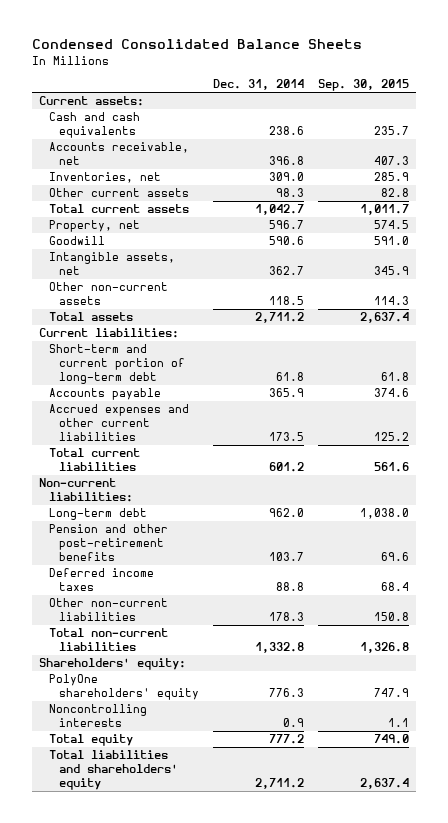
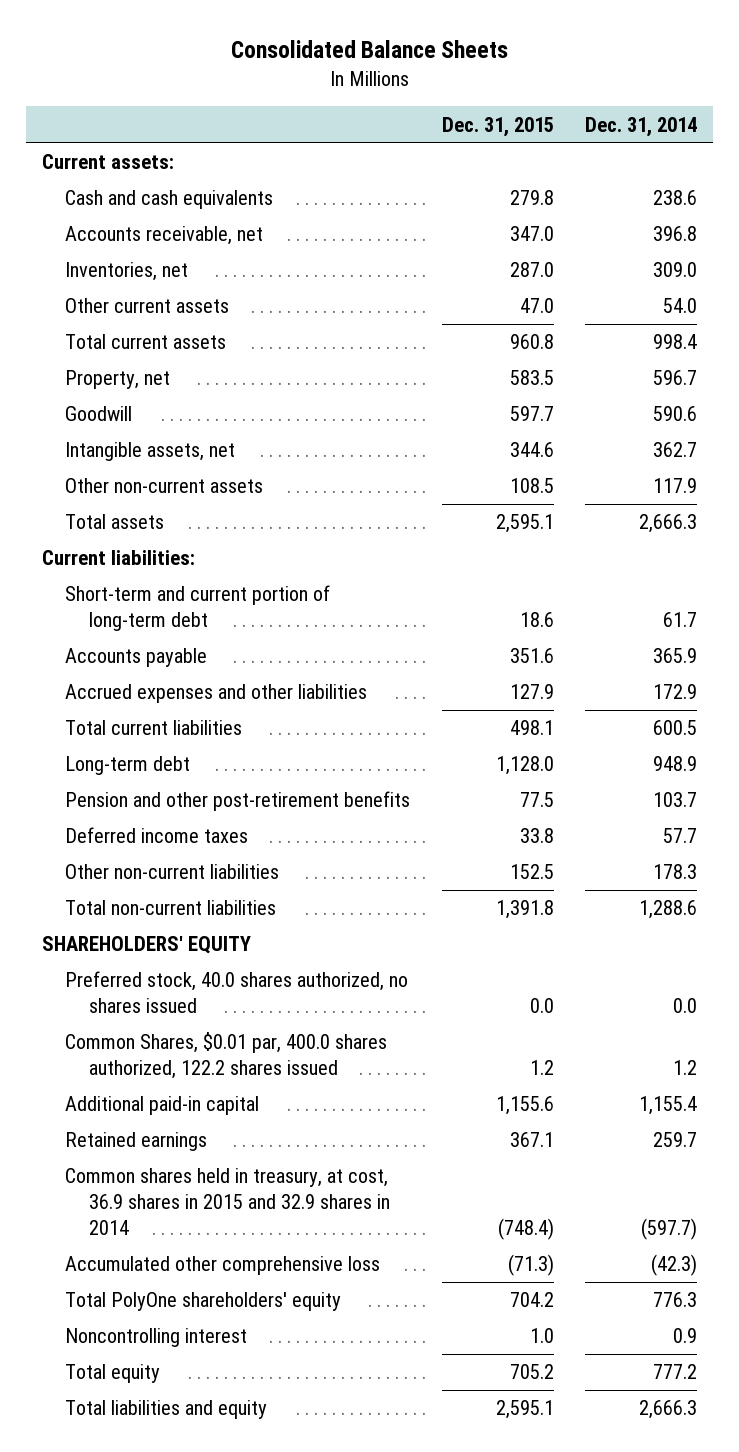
[32,39,363,50] Condensed Consolidated Balance Sheets -> [230,39,508,58] Consolidated Balance Sheets
[317,79,409,92] Sep. 30, 2015 -> none
none -> [441,116,554,137] Dec. 31, 2015
[275,188,304,198] 98.3 -> [663,298,698,314] 54.0
[254,204,304,216] 1,042.7 -> [653,334,698,350] 998.4
[268,296,304,306] 118.5 -> [653,478,698,494] 117.9
[254,312,304,324] 2,711.2 -> [639,514,698,534] 2,666.3
[275,371,304,381] 61.8 -> [663,612,698,628] 61.7
[39,478,133,503] Non-current liabilities: -> none
[48,404,189,441] Accrued expenses and other current liabilities -> [65,684,368,704] Accrued expenses and other liabilities
[268,431,304,441] 173.5 -> [653,684,698,700] 172.9
[268,462,304,473] 601.2 -> [653,720,698,736] 600.5
[268,508,304,518] 962.0 -> [653,756,698,772] 948.9
[275,582,304,592] 88.8 -> [663,828,698,844] 57.7
[254,642,304,654] 1,332.8 -> [639,900,698,920] 1,288.6
[39,658,187,671] Shareholders' equity: -> [41,936,251,955] SHAREHOLDERS' EQUITY
none -> [65,971,409,1014] Preferred stock, 40.0 shares authorized, no shares issued
none -> [65,1032,388,1080] Common Shares, $0.01 par, 400.0 shares authorized, 122.2 shares issued
none -> [65,1096,260,1116] Additional paid-in capital
none -> [65,1132,208,1152] Retained earnings
none -> [65,1168,391,1236] Common shares held in treasury, at cost, 36.9 shares in 2015 and 32.9 shares in 2014
none -> [65,1256,381,1276] Accumulated other comprehensive loss
[48,674,199,701] PolyOne shareholders' equity -> [65,1292,342,1312] Total PolyOne shareholders' equity
[48,704,147,728] Noncontrolling interests -> [65,1328,248,1348] Noncontrolling interest
[48,750,178,790] Total liabilities and shareholders' equity -> [65,1400,268,1420] Total liabilities and equity
[254,777,304,789] 2,711.2 -> [639,1400,698,1420] 2,666.3

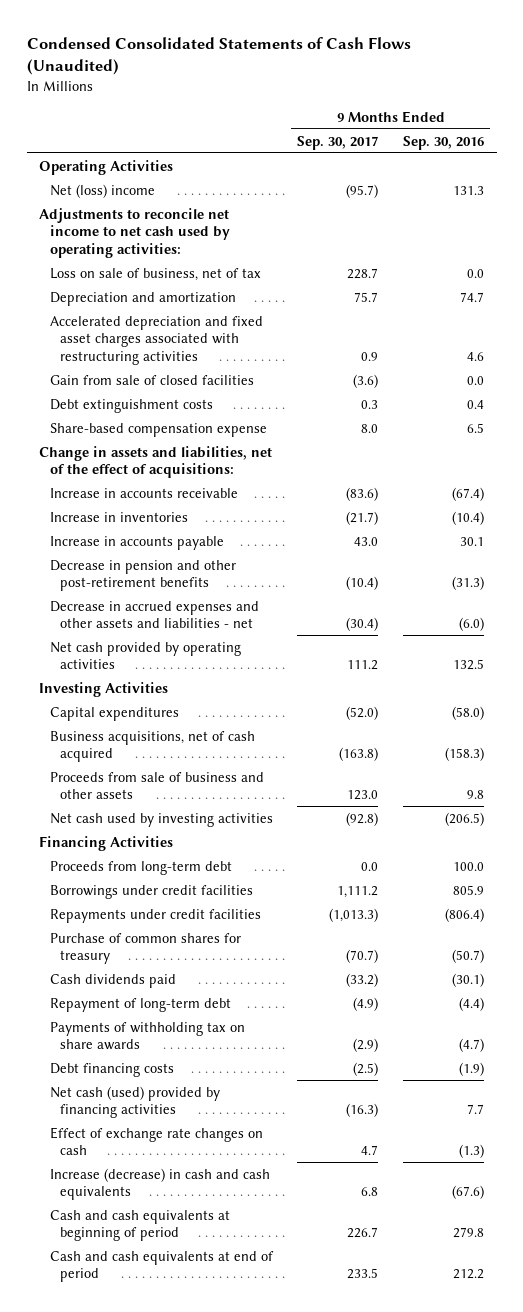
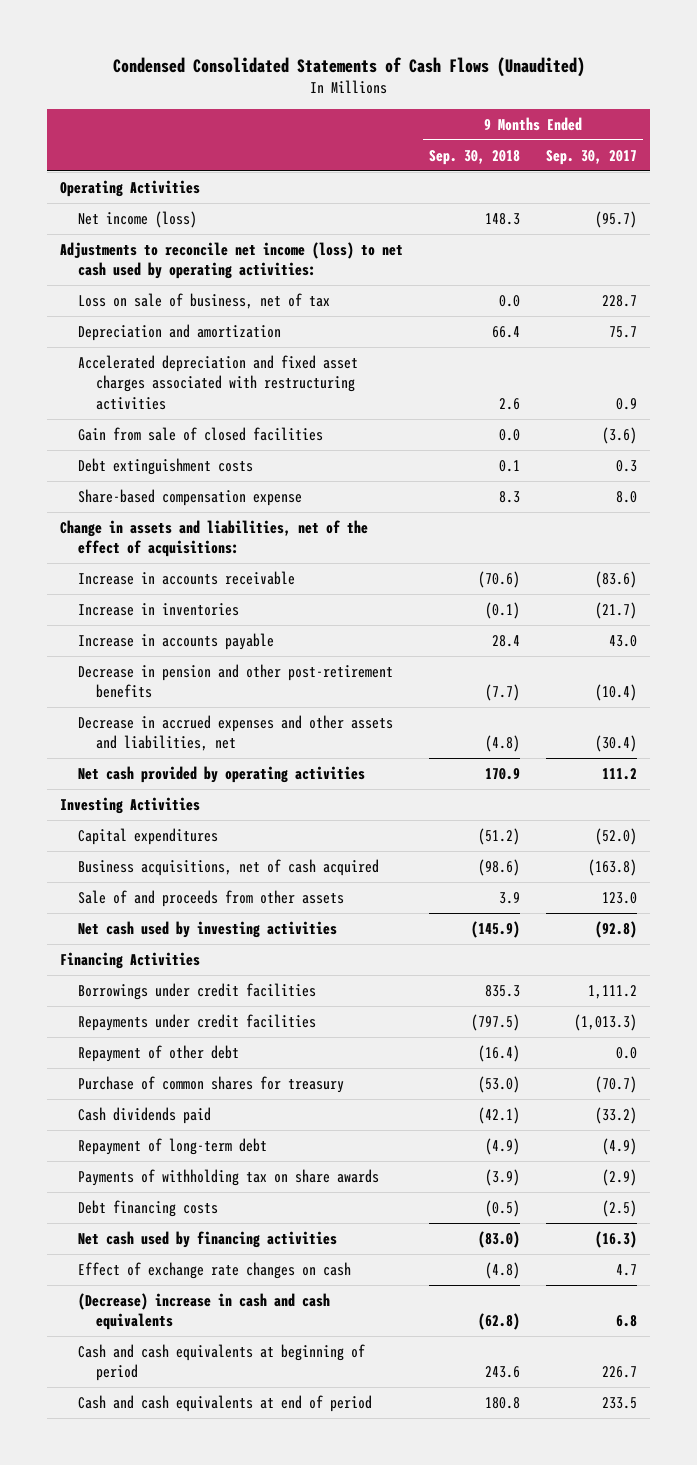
[403,135,485,150] Sep. 30, 2016 -> none
none -> [429,149,521,165] Sep. 30, 2018
[49,183,155,198] Net (loss) income -> [78,210,198,228] Net income (loss)
[39,207,230,258] Adjustments to reconcile net income to net cash used by operating activities: -> [60,241,404,280] Adjustments to reconcile net income (loss) to net cash used by operating activities:
[49,600,259,629] Decrease in accrued expenses and other assets and liabilities - net -> [78,714,394,752] Decrease in accrued expenses and other assets and liabilities, net
[49,771,264,800] Proceeds from sale of business and other assets -> [78,889,345,907] Sale of and proceeds from other assets
[49,860,232,875] Proceeds from long-term debt -> none
none -> [78,1044,240,1062] Repayment of other debt
[49,1085,220,1119] Net cash (used) provided by financing activities -> [78,1230,338,1248] Net cash used by financing activities
[49,1167,270,1201] Increase (decrease) in cash and cash equivalents -> [78,1292,331,1331] (Decrease) increase in cash and cash equivalents

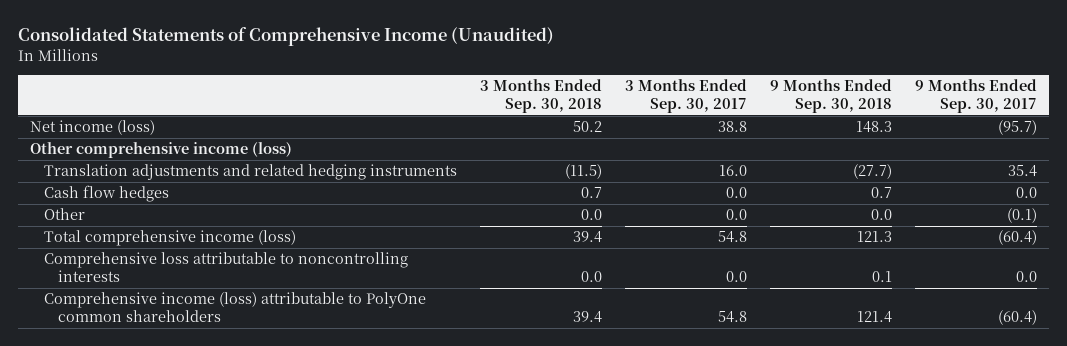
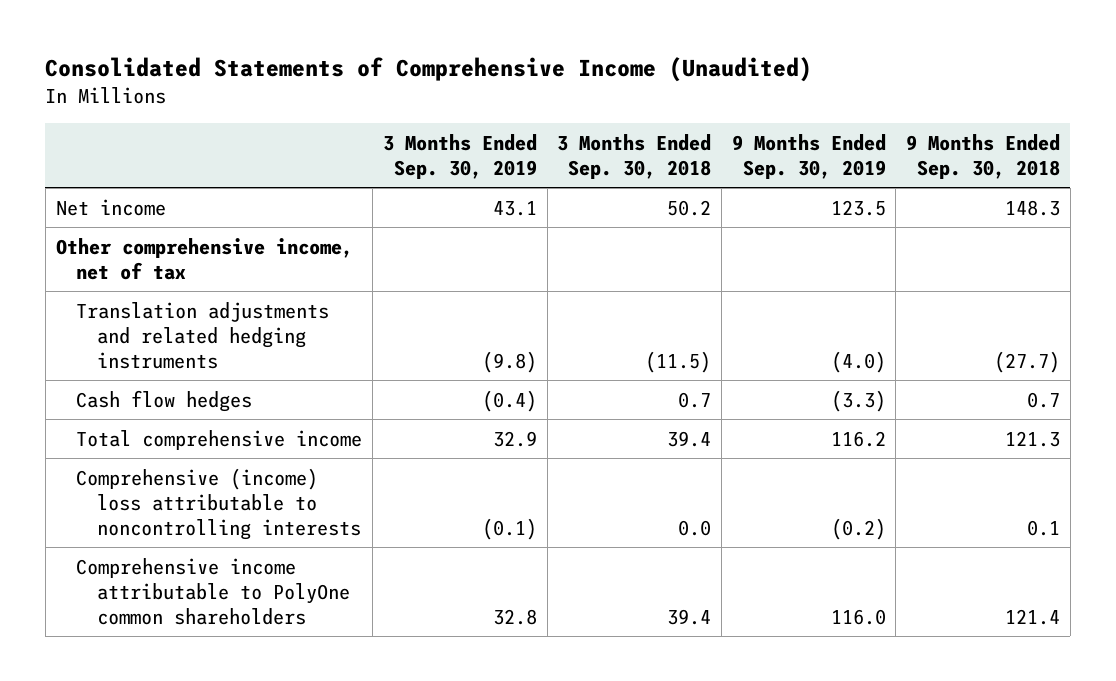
[624,79,747,114] 3 Months Ended Sep. 30, 2017 -> none
[915,79,1038,114] 9 Months Ended Sep. 30, 2017 -> none
none -> [382,133,537,179] 3 Months Ended Sep. 30, 2019
none -> [731,133,886,179] 9 Months Ended Sep. 30, 2019
[29,120,155,136] Net income (loss) -> [55,198,166,216] Net income
[29,142,292,159] Other comprehensive income (loss) -> [55,237,353,280] Other comprehensive income, net of tax
[43,208,85,221] Other -> none
[43,230,296,247] Total comprehensive income (loss) -> [76,429,363,450] Total comprehensive income
[43,252,408,283] Comprehensive loss attributable to noncontrolling interests -> [76,467,362,540] Comprehensive (income) loss attributable to noncontrolling interests
[43,292,426,323] Comprehensive income (loss) attributable to PolyOne common shareholders -> [76,557,351,625] Comprehensive income attributable to PolyOne common shareholders

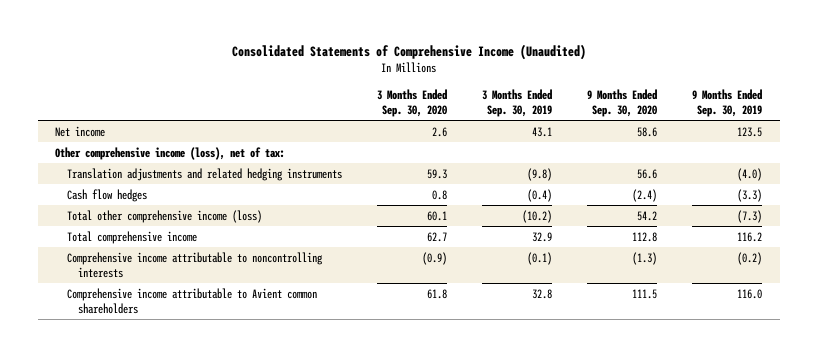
[557,133,712,179] 3 Months Ended Sep. 30, 2018 -> none
[906,133,1061,179] 9 Months Ended Sep. 30, 2018 -> none
none -> [376,88,447,117] 3 Months Ended Sep. 30, 2020
none -> [587,88,658,117] 9 Months Ended Sep. 30, 2020
[55,237,353,280] Other comprehensive income, net of tax -> [55,146,286,160] Other comprehensive income (loss), net of tax:
none -> [66,209,262,223] Total other comprehensive income (loss)
[76,467,362,540] Comprehensive (income) loss attributable to noncontrolling interests -> [66,251,323,278] Comprehensive income attributable to noncontrolling interests
[76,557,351,625] Comprehensive income attributable to PolyOne common shareholders -> [66,287,317,314] Comprehensive income attributable to Avient common shareholders

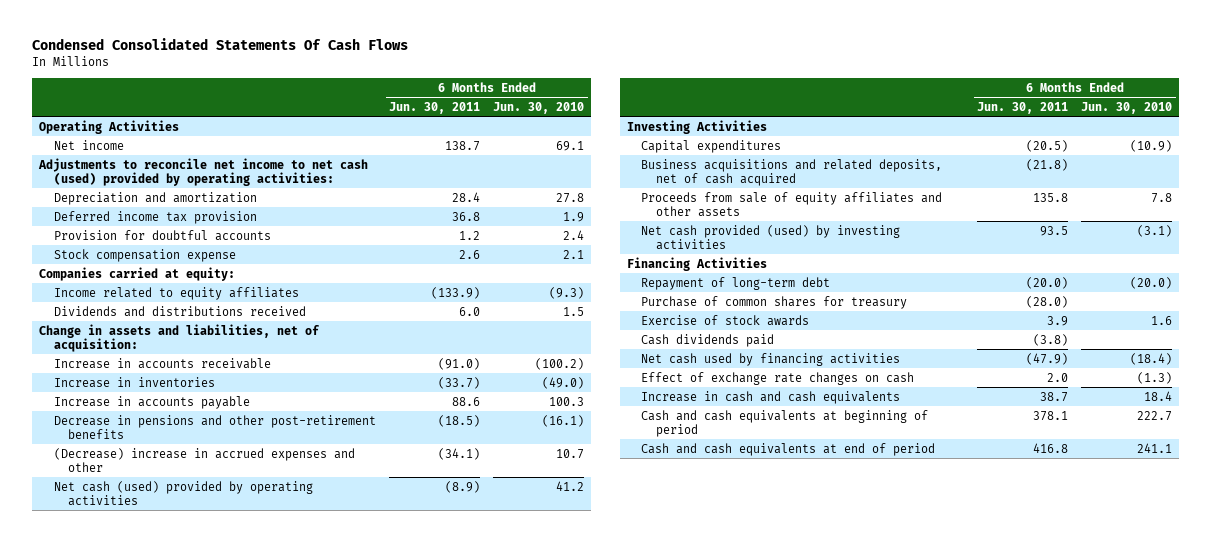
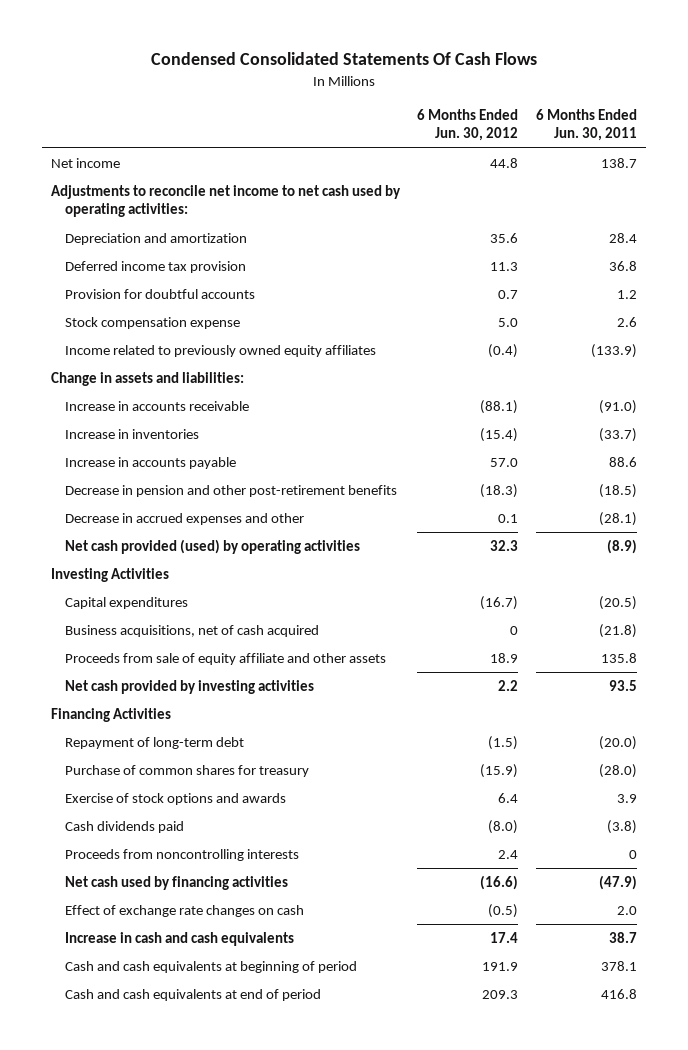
[493,101,585,114] Jun. 30, 2010 -> none
none -> [417,109,519,142] 6 Months Ended Jun. 30, 2012
[39,119,180,134] Operating Activities -> none
[38,157,369,186] Adjustments to reconcile net income to net cash (used) provided by operating activities: -> [50,185,401,218] Adjustments to reconcile net income to net cash used by operating activities:
[39,266,236,281] Companies carried at equity: -> none
[53,305,306,317] Dividends and distributions received -> none
[53,286,299,300] Income related to equity affiliates -> [64,345,376,358] Income related to previously owned equity affiliates
[39,323,320,352] Change in assets and liabilities, net of acquisition: -> [50,372,244,387] Change in assets and liabilities:
[53,414,376,439] Decrease in pensions and other post-retirement benefits -> [64,485,397,498] Decrease in pension and other post-retirement benefits
[53,447,355,472] (Decrease) increase in accrued expenses and other -> [64,513,304,526] Decrease in accrued expenses and other
[438,447,481,460] (34.1) -> [599,512,638,527] (28.1)
[53,480,313,506] Net cash (used) provided by operating activities -> [64,539,360,555] Net cash provided (used) by operating activities
[641,158,943,186] Business acquisitions and related deposits, net of cash acquired -> [64,625,319,638] Business acquisitions, net of cash acquired
[641,191,943,217] Proceeds from sale of equity affiliates and other assets -> [64,653,386,666] Proceeds from sale of equity affiliate and other assets
[641,224,901,250] Net cash provided (used) by investing activities -> [64,680,314,695] Net cash provided by investing activities
[641,314,810,326] Exercise of stock awards -> [64,793,286,806] Exercise of stock options and awards
none -> [64,849,299,862] Proceeds from noncontrolling interests

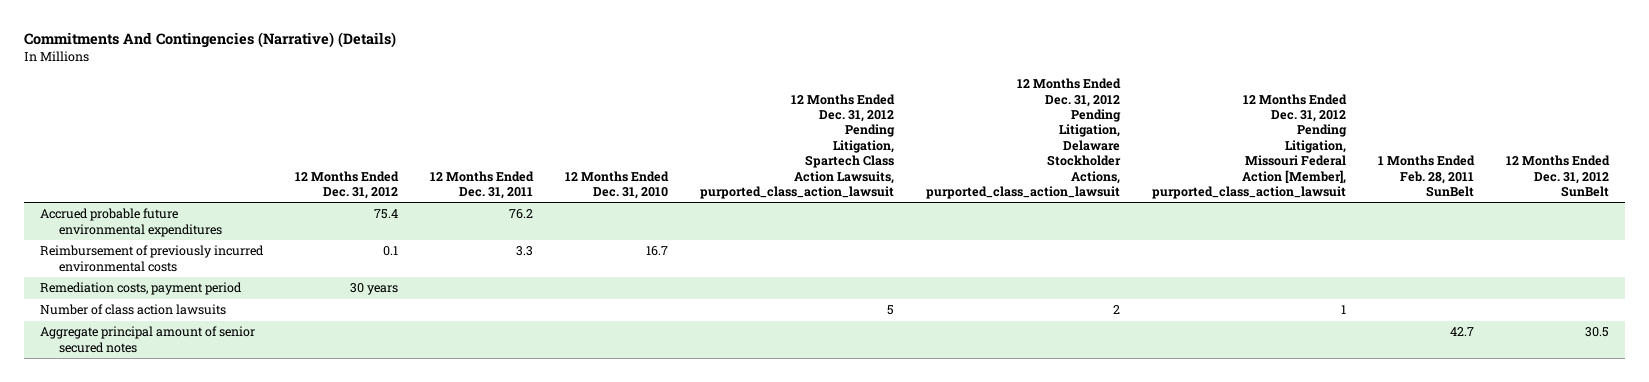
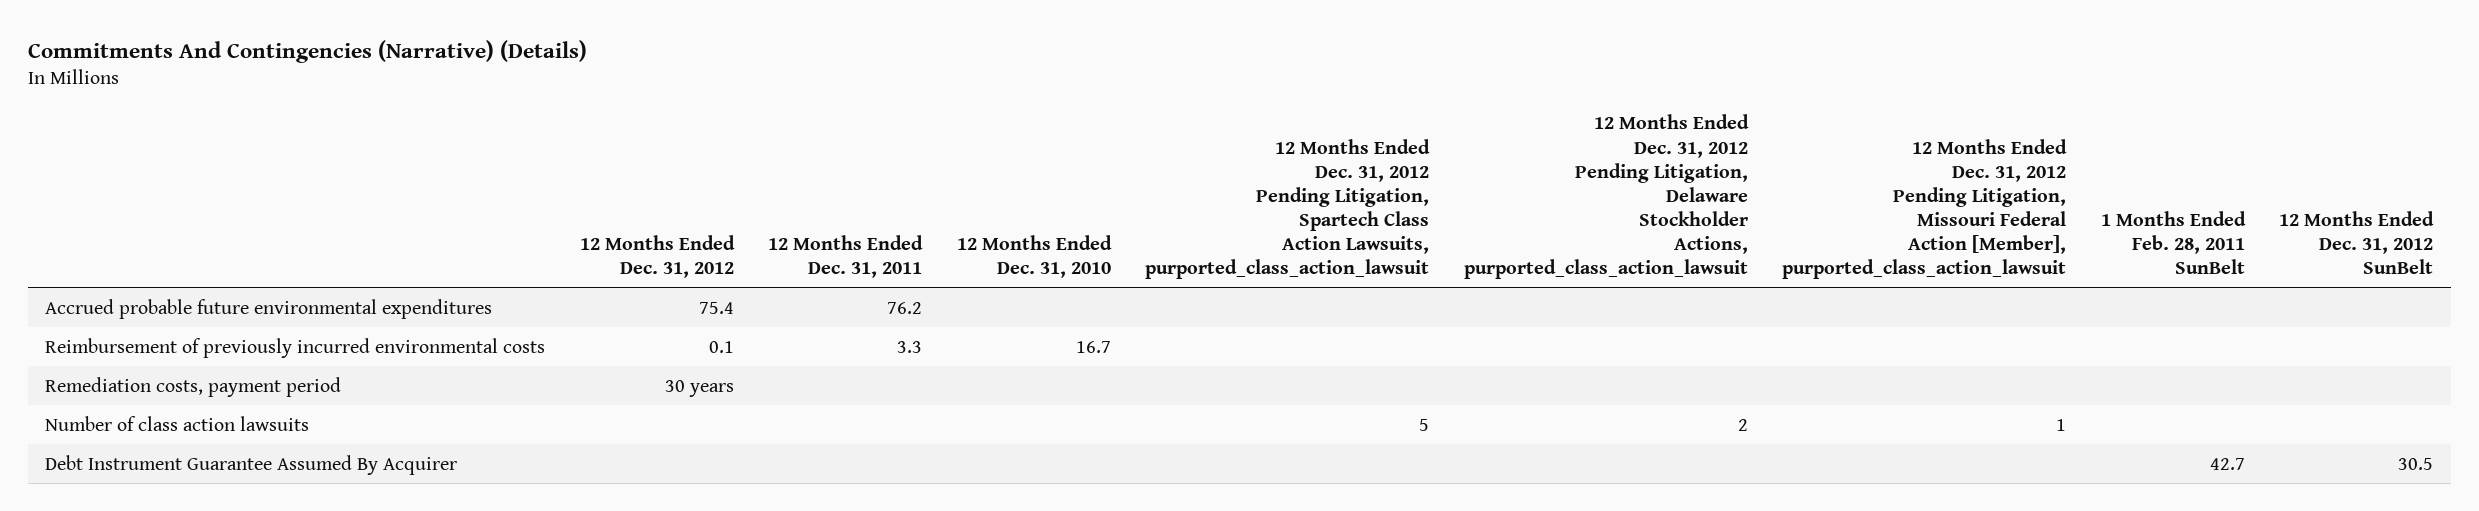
[40,326,256,353] Aggregate principal amount of senior secured notes -> [45,454,458,475] Debt Instrument Guarantee Assumed By Acquirer

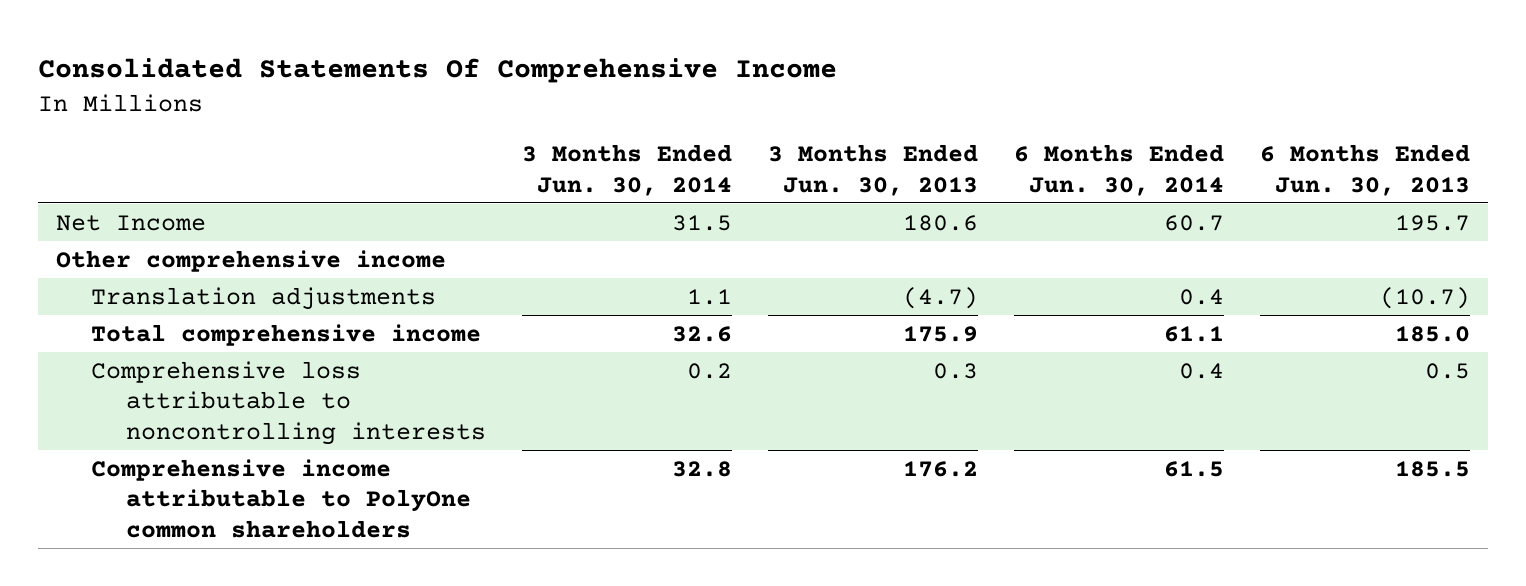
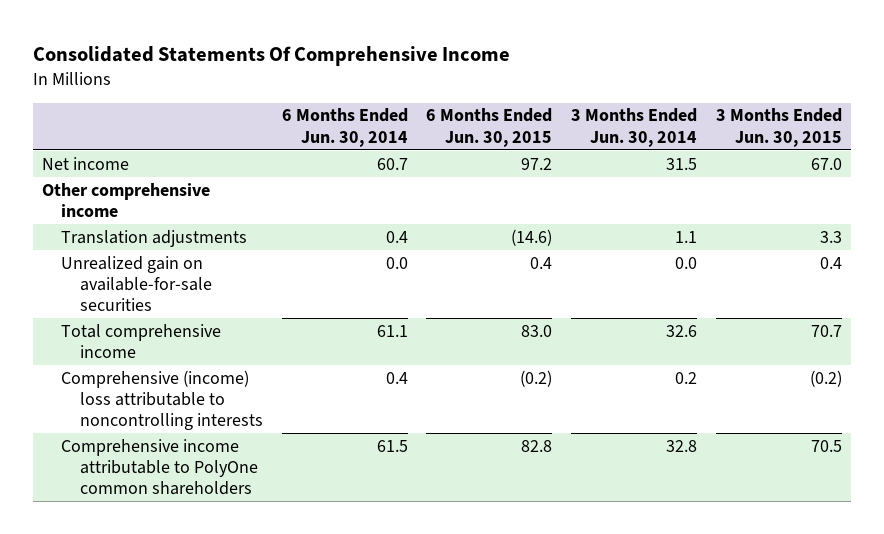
[767,144,978,196] 3 Months Ended Jun. 30, 2013 -> none
[1259,144,1470,196] 6 Months Ended Jun. 30, 2013 -> none
none -> [426,108,553,147] 6 Months Ended Jun. 30, 2015
none -> [716,108,843,147] 3 Months Ended Jun. 30, 2015
[56,214,207,231] Net Income -> [42,156,130,170] Net income
none -> [61,255,212,312] Unrealized gain on available-for-sale securities
[91,360,487,445] Comprehensive loss attributable to noncontrolling interests -> [61,369,263,431] Comprehensive (income) loss attributable to noncontrolling interests

